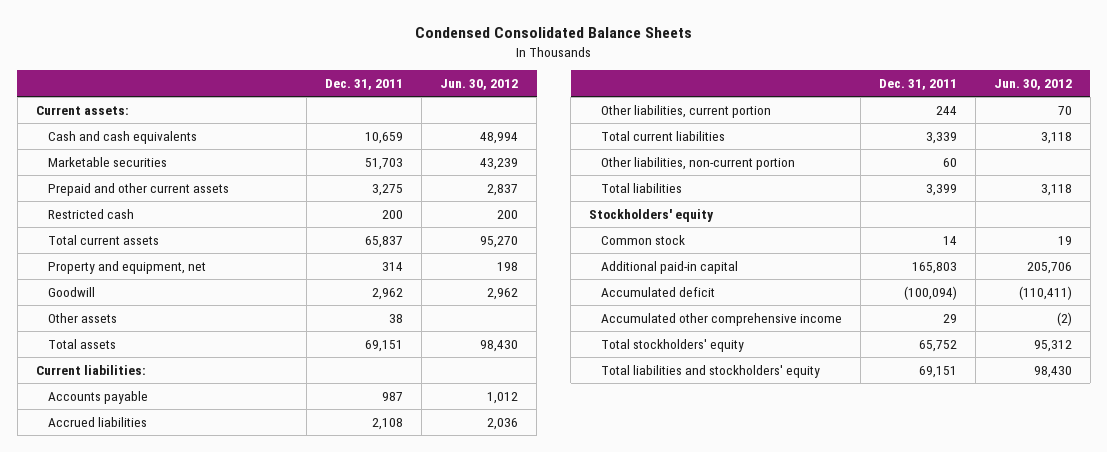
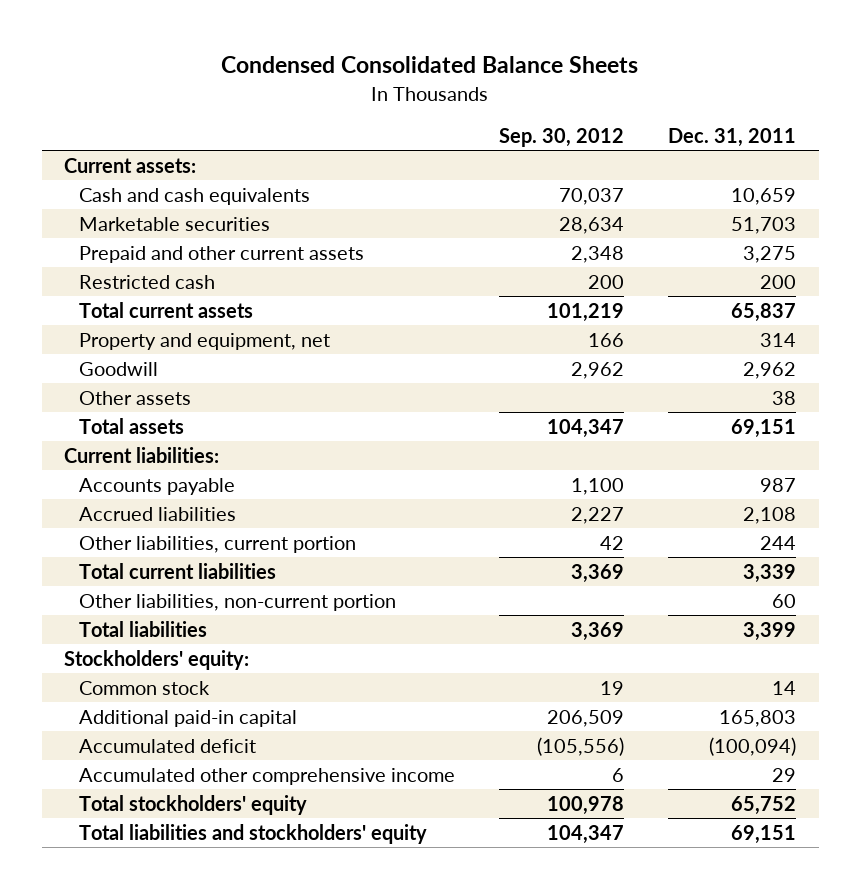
[440,79,519,91] Jun. 30, 2012 -> none
none -> [499,127,625,147] Sep. 30, 2012
[589,208,715,222] Stockholders' equity -> [64,649,250,670] Stockholders' equity:

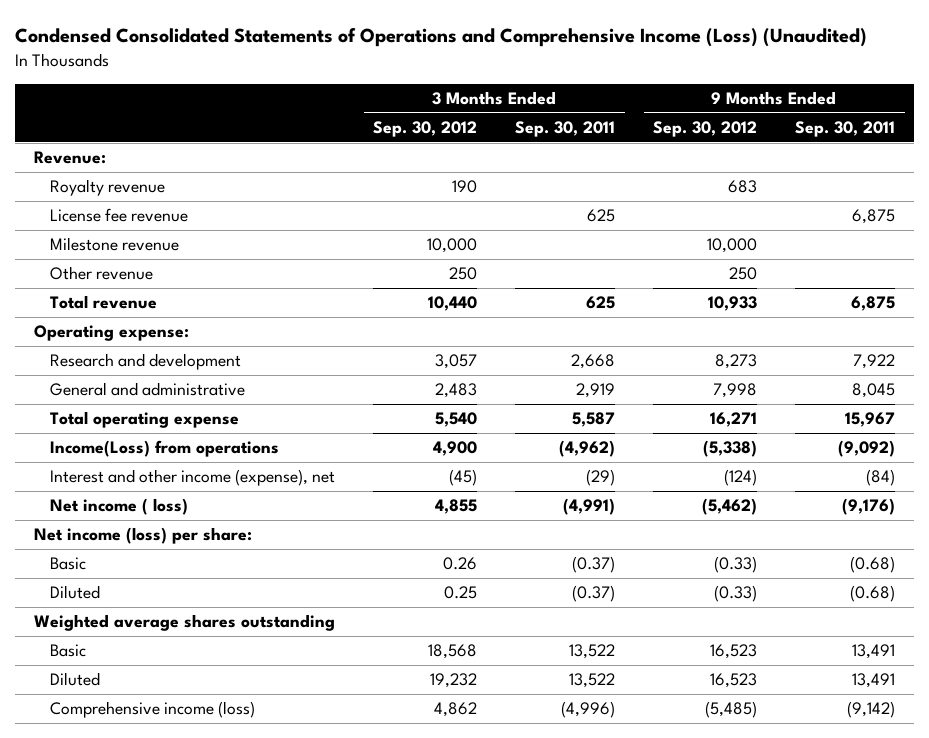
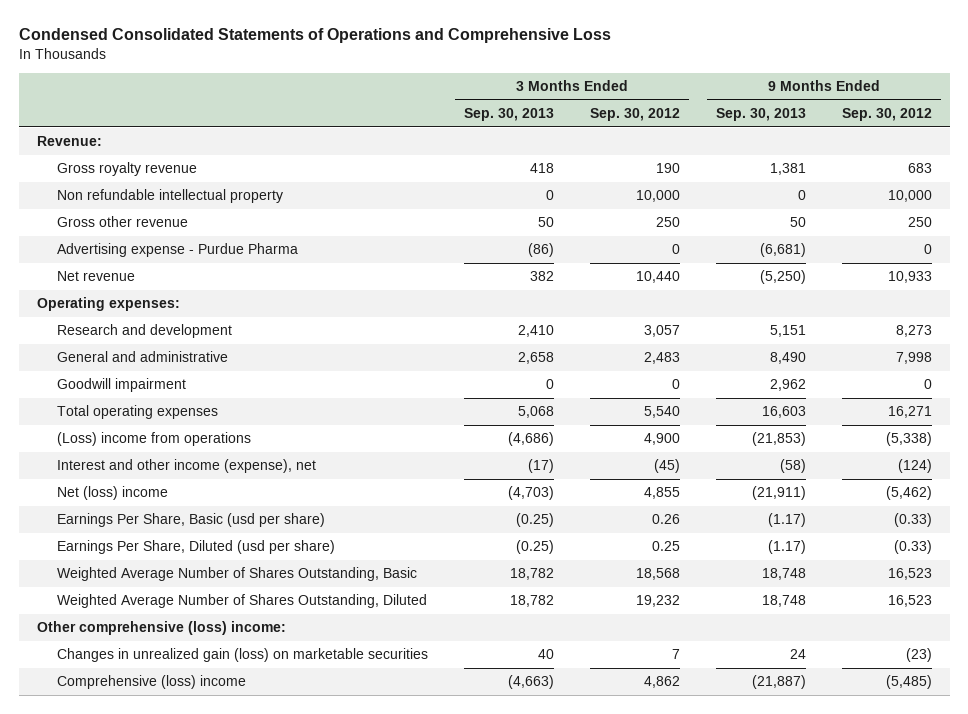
[15,28,868,48] Condensed Consolidated Statements of Operations and Comprehensive Income (Loss) (Unaudited) -> [18,28,611,44] Condensed Consolidated Statements of Operations and Comprehensive Loss
[515,121,616,138] Sep. 30, 2011 -> none
[795,121,896,138] Sep. 30, 2011 -> none
none -> [463,108,554,122] Sep. 30, 2013
none -> [715,108,806,122] Sep. 30, 2013
[49,208,188,223] License fee revenue -> none
[49,237,179,252] Milestone revenue -> none
[49,179,165,197] Royalty revenue -> [56,162,197,177] Gross royalty revenue
none -> [56,189,283,204] Non refundable intellectual property
[49,266,153,281] Other revenue -> [56,216,188,228] Gross other revenue
none -> [56,243,298,258] Advertising expense - Purdue Pharma
[49,295,157,310] Total revenue -> [56,271,135,282] Net revenue
[34,325,190,342] Operating expense: -> [36,297,180,312] Operating expenses:
none -> [56,378,186,393] Goodwill impairment
[49,411,239,429] Total operating expense -> [56,405,218,420] Total operating expenses
[49,440,279,458] Income(Loss) from operations -> [56,432,251,447] (Loss) income from operations
[34,527,253,545] Net income (loss) per share: -> none
[34,614,336,632] Weighted average shares outstanding -> none
[49,498,188,516] Net income ( loss) -> [56,486,168,501] Net (loss) income
[49,557,86,571] Basic -> [56,513,325,528] Earnings Per Share, Basic (usd per share)
[49,585,100,600] Diluted -> [56,540,335,555] Earnings Per Share, Diluted (usd per share)
[49,644,86,658] Basic -> [56,567,417,582] Weighted Average Number of Shares Outstanding, Basic
[49,672,100,687] Diluted -> [56,594,427,609] Weighted Average Number of Shares Outstanding, Diluted
none -> [36,621,286,636] Other comprehensive (loss) income:
none -> [56,648,428,663] Changes in unrealized gain (loss) on marketable securities
[49,701,255,719] Comprehensive income (loss) -> [56,675,246,690] Comprehensive (loss) income

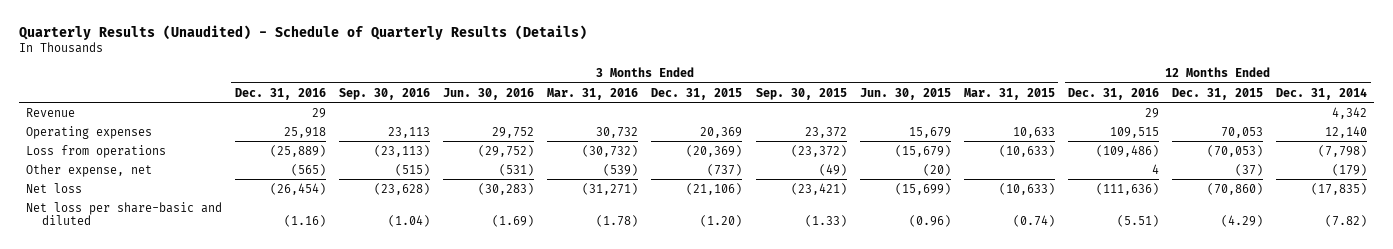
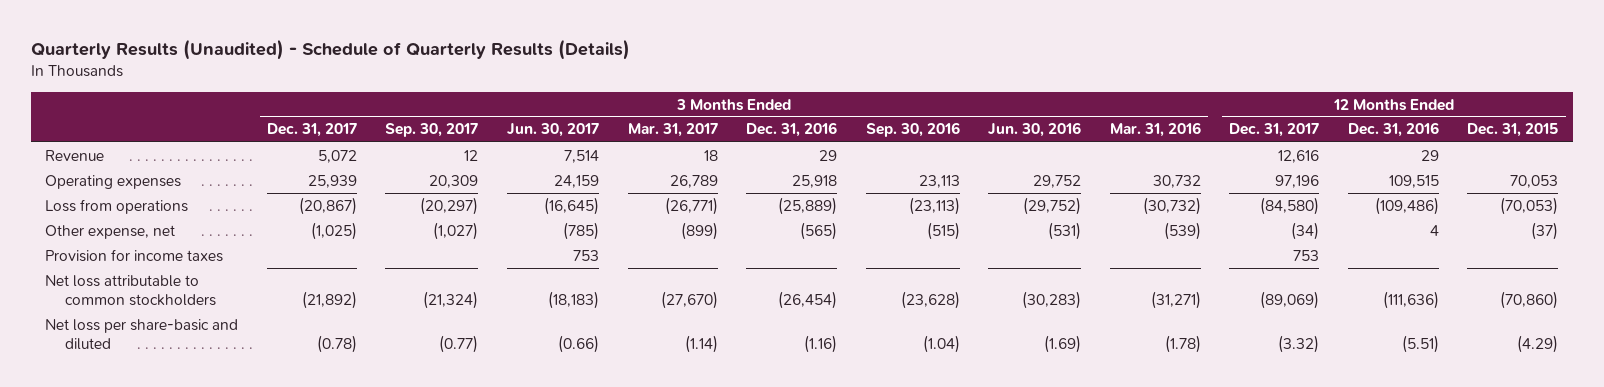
[651,87,743,100] Dec. 31, 2015 -> none
[755,87,847,100] Sep. 30, 2015 -> none
[859,87,951,100] Jun. 30, 2015 -> none
[963,87,1055,100] Mar. 31, 2015 -> none
[1276,87,1368,100] Dec. 31, 2014 -> none
none -> [266,123,357,138] Dec. 31, 2017
none -> [385,123,479,138] Sep. 30, 2017
none -> [506,123,599,138] Jun. 30, 2017
none -> [627,123,718,138] Mar. 31, 2017
none -> [1229,123,1320,138] Dec. 31, 2017
none -> [45,248,224,262] Provision for income taxes
[25,182,82,193] Net loss -> [45,274,216,306] Net loss attributable to common stockholders

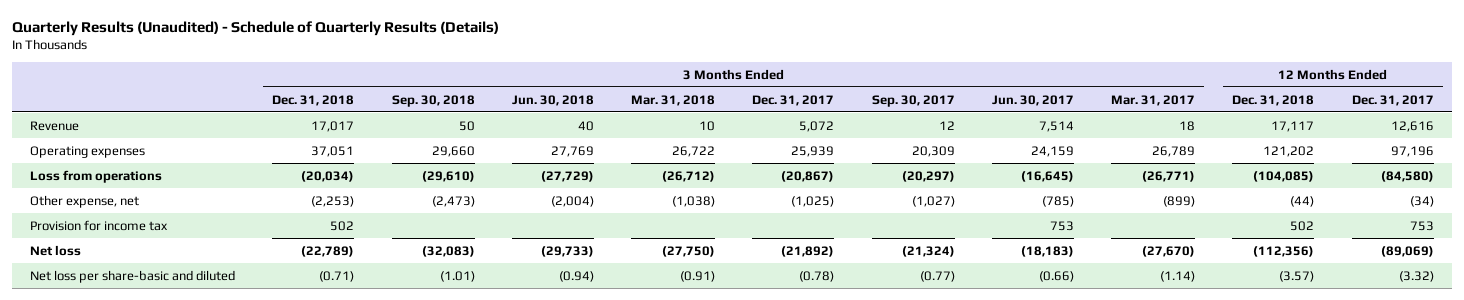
[746,122,838,138] Dec. 31, 2016 -> none
[865,122,960,138] Sep. 30, 2016 -> none
[988,122,1082,138] Jun. 30, 2016 -> none
[1109,122,1201,138] Mar. 31, 2016 -> none
[1347,122,1439,138] Dec. 31, 2016 -> none
[1467,123,1559,138] Dec. 31, 2015 -> none
none -> [272,94,355,106] Dec. 31, 2018
none -> [391,94,475,107] Sep. 30, 2018
none -> [511,94,594,106] Jun. 30, 2018
none -> [631,94,716,106] Mar. 31, 2018
none -> [1232,94,1315,106] Dec. 31, 2018
[45,248,224,262] Provision for income taxes -> [30,219,169,231] Provision for income tax
[45,274,216,306] Net loss attributable to common stockholders -> [30,244,82,256] Net loss

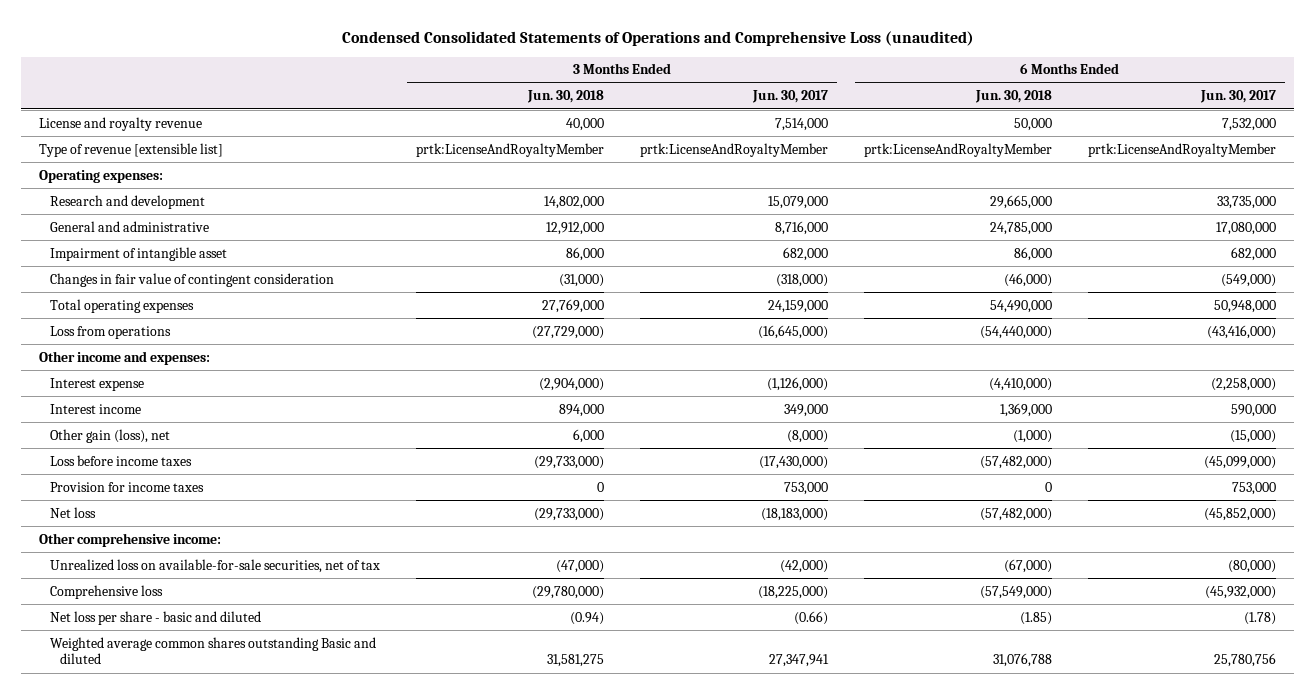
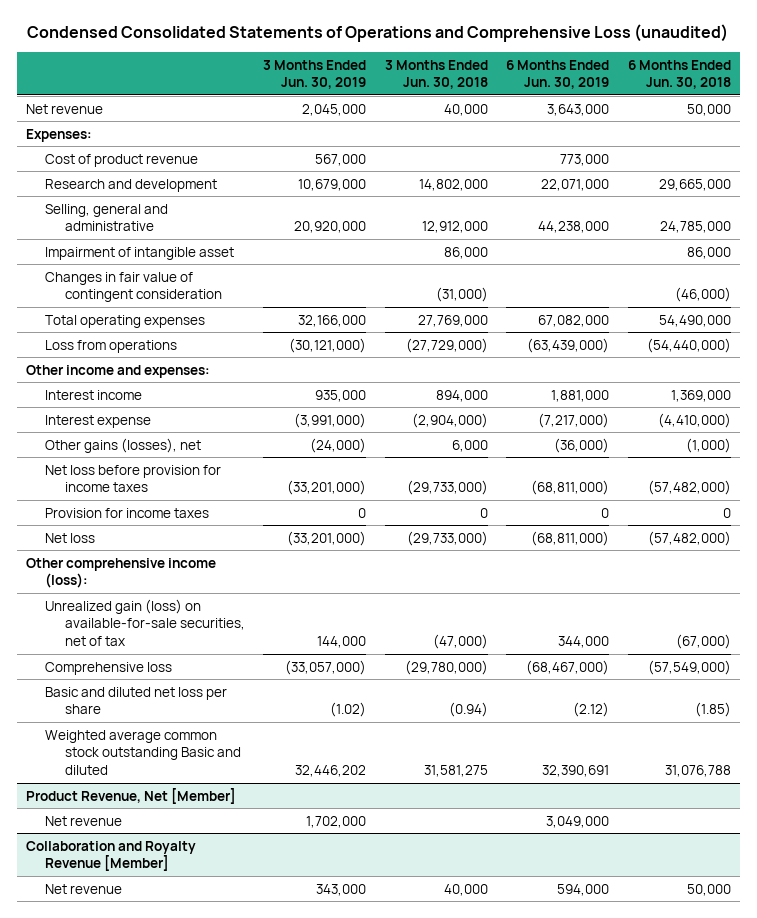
[751,90,828,104] Jun. 30, 2017 -> none
[1199,90,1276,104] Jun. 30, 2017 -> none
none -> [263,59,367,90] 3 Months Ended Jun. 30, 2019
none -> [506,59,610,90] 6 Months Ended Jun. 30, 2019
[39,142,224,157] Type of revenue [extensible list] -> none
[39,116,203,131] License and royalty revenue -> [26,103,104,114] Net revenue
[39,169,164,183] Operating expenses: -> [26,128,93,142] Expenses:
none -> [45,153,199,167] Cost of product revenue
[49,220,209,232] General and administrative -> [45,203,169,232] Selling, general and administrative
[49,377,144,391] Interest expense -> [45,414,152,428] Interest expense
[49,428,170,443] Other gain (loss), net -> [45,437,202,453] Other gains (losses), net
[49,454,192,466] Loss before income taxes -> [45,464,222,493] Net loss before provision for income taxes
[39,532,222,547] Other comprehensive income: -> [26,557,217,589] Other comprehensive income (loss):
[49,558,380,573] Unrealized loss on available-for-sale securities, net of tax -> [45,598,245,647] Unrealized gain (loss) on available-for-sale securities, net of tax
[49,610,261,625] Net loss per share - basic and diluted -> [45,686,228,715] Basic and diluted net loss per share
[49,636,376,665] Weighted average common shares outstanding Basic and diluted -> [45,729,241,776] Weighted average common stock outstanding Basic and diluted
none -> [26,787,237,804] Product Revenue, Net [Member]
none -> [45,815,123,826] Net revenue
none -> [26,840,197,872] Collaboration and Royalty Revenue [Member]
none -> [45,883,123,894] Net revenue

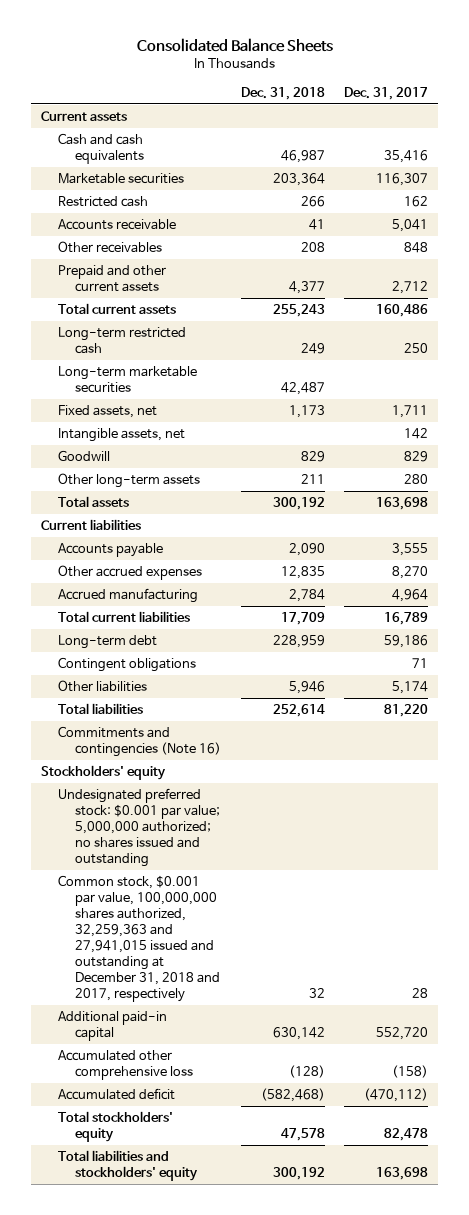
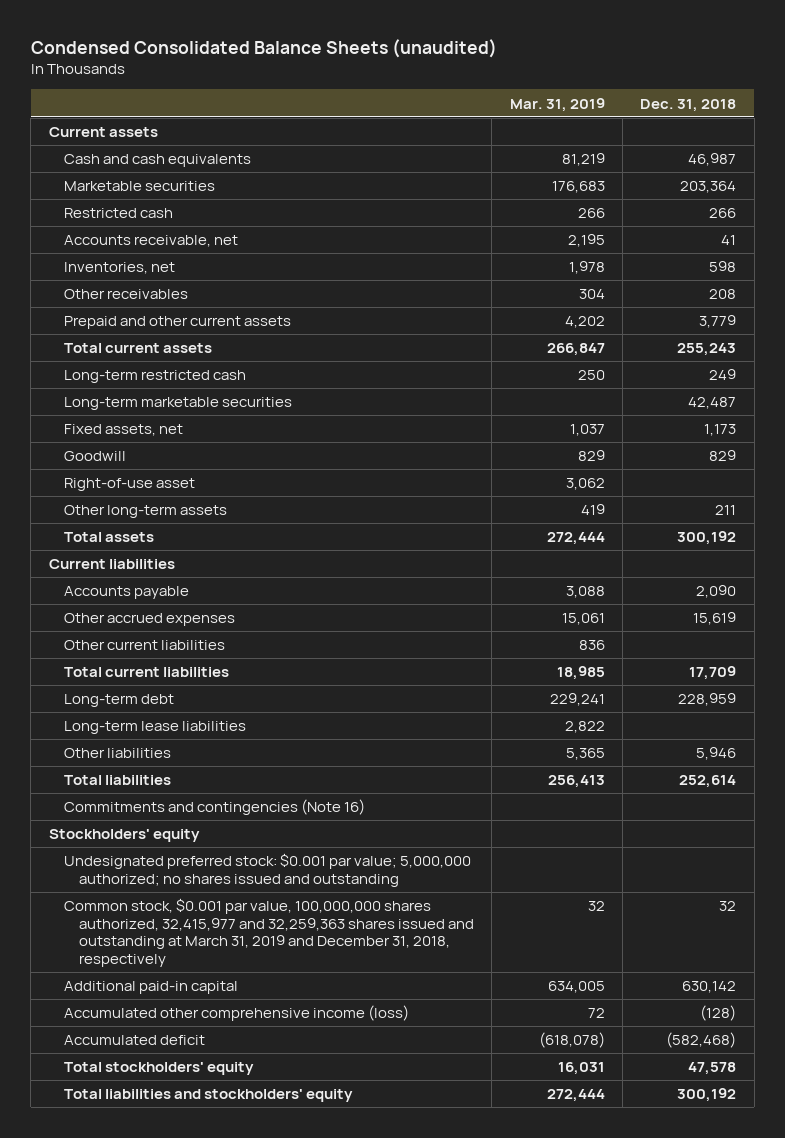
[136,37,333,52] Consolidated Balance Sheets -> [30,39,497,59] Condensed Consolidated Balance Sheets (unaudited)
[344,86,429,100] Dec. 31, 2017 -> none
none -> [509,97,605,112] Mar. 31, 2019
[58,219,177,231] Accounts receivable -> [63,235,238,248] Accounts receivable, net
none -> [63,262,175,275] Inventories, net
[288,281,325,295] 4,377 -> [699,315,737,329] 3,779
[58,428,186,443] Intangible assets, net -> none
none -> [63,478,195,492] Right-of-use asset
[58,588,199,604] Accrued manufacturing -> none
[280,566,325,580] 12,835 -> [693,612,737,626] 15,619
none -> [63,640,225,651] Other current liabilities
[58,657,197,673] Contingent obligations -> none
none -> [63,721,246,735] Long-term lease liabilities
[58,875,220,1003] Common stock, $0.001 par value, 100,000,000 shares authorized, 32,259,363 and 27,941,015 issued and outstanding at December 31, 2018 and 2017, respectively -> [63,898,474,967] Common stock, $0.001 par value, 100,000,000 shares authorized, 32,415,977 and 32,259,363 shares issued and outstanding at March 31, 2019 and December 31, 2018, respectively
[58,1050,193,1081] Accumulated other comprehensive loss -> [63,1005,409,1022] Accumulated other comprehensive income (loss)

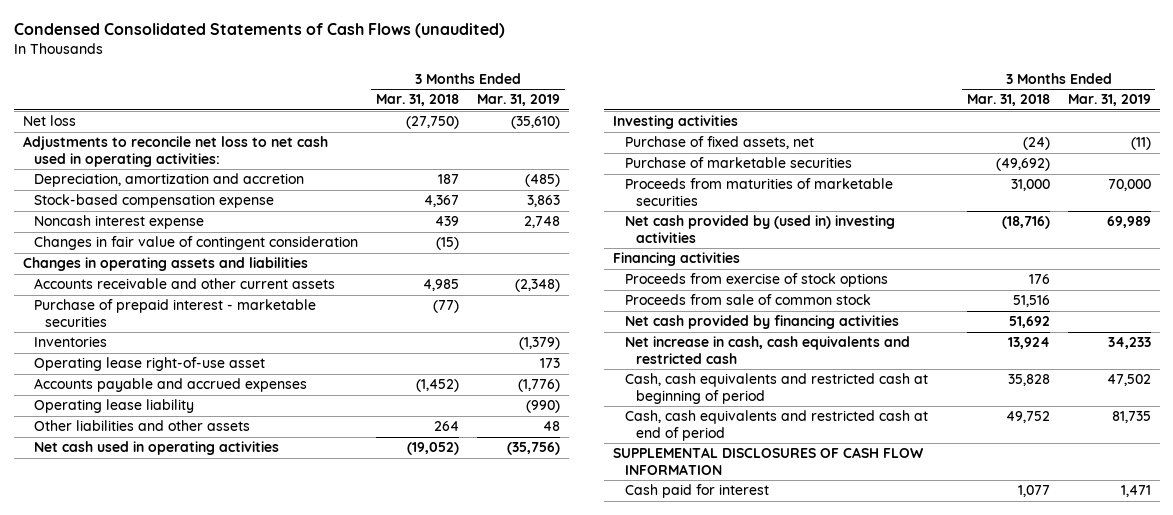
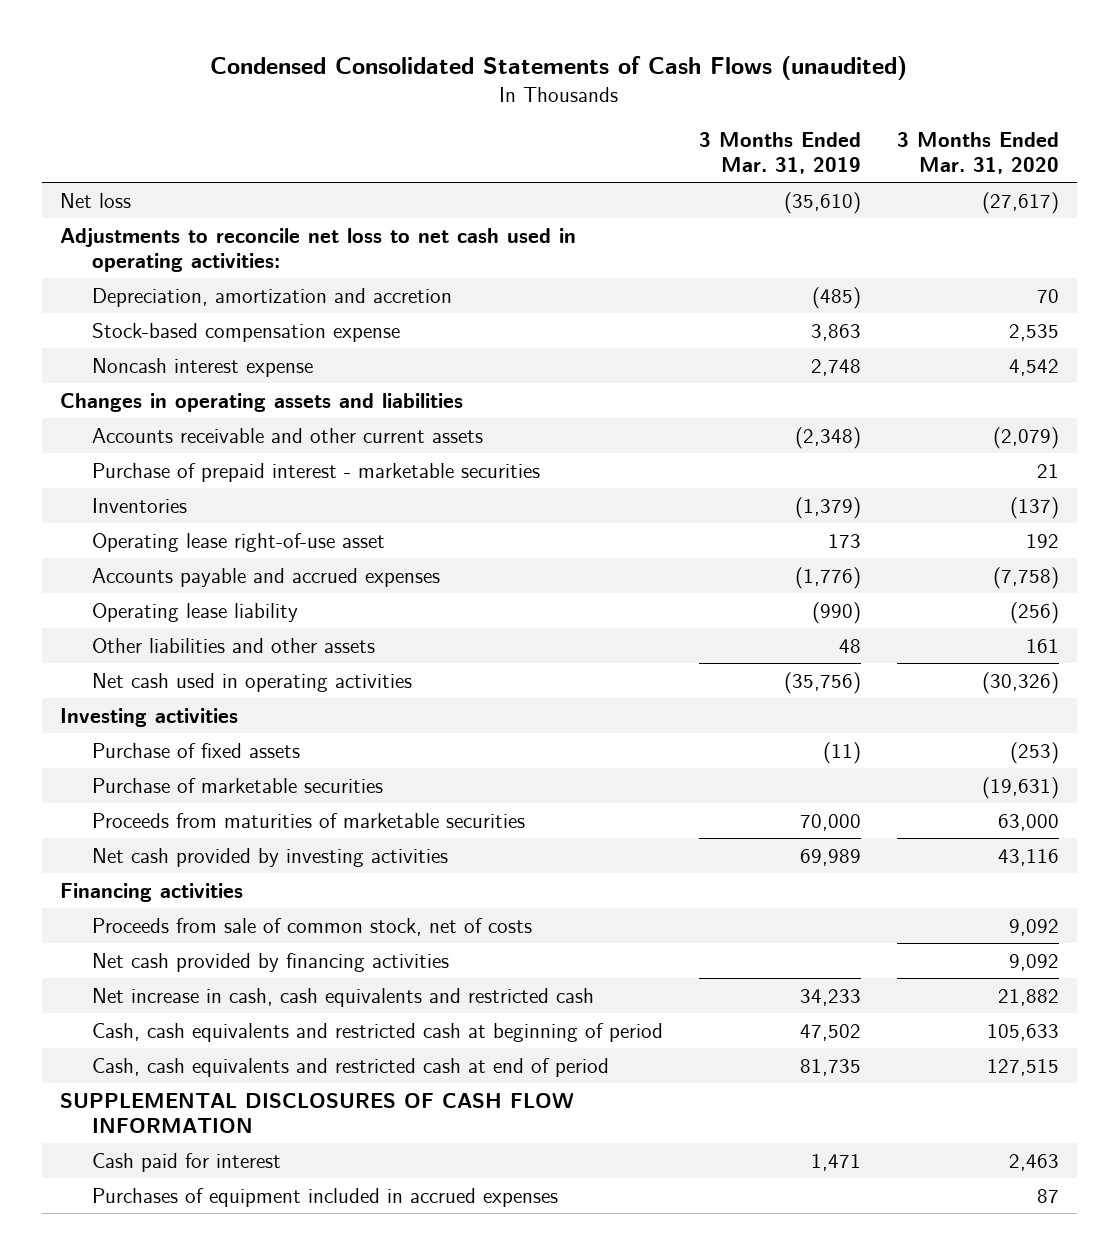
[375,94,459,107] Mar. 31, 2018 -> none
none -> [897,131,1060,175] 3 Months Ended Mar. 31, 2020
[33,236,358,251] Changes in fair value of contingent consideration -> none
[624,136,814,150] Purchase of fixed assets, net -> [91,742,300,758] Purchase of fixed assets
[624,215,895,243] Net cash provided by (used in) investing activities -> [91,847,448,867] Net cash provided by investing activities
[624,273,888,288] Proceeds from exercise of stock options -> none
[624,294,871,306] Proceeds from sale of common stock -> [91,917,532,936] Proceeds from sale of common stock, net of costs
none -> [91,1187,558,1207] Purchases of equipment included in accrued expenses

